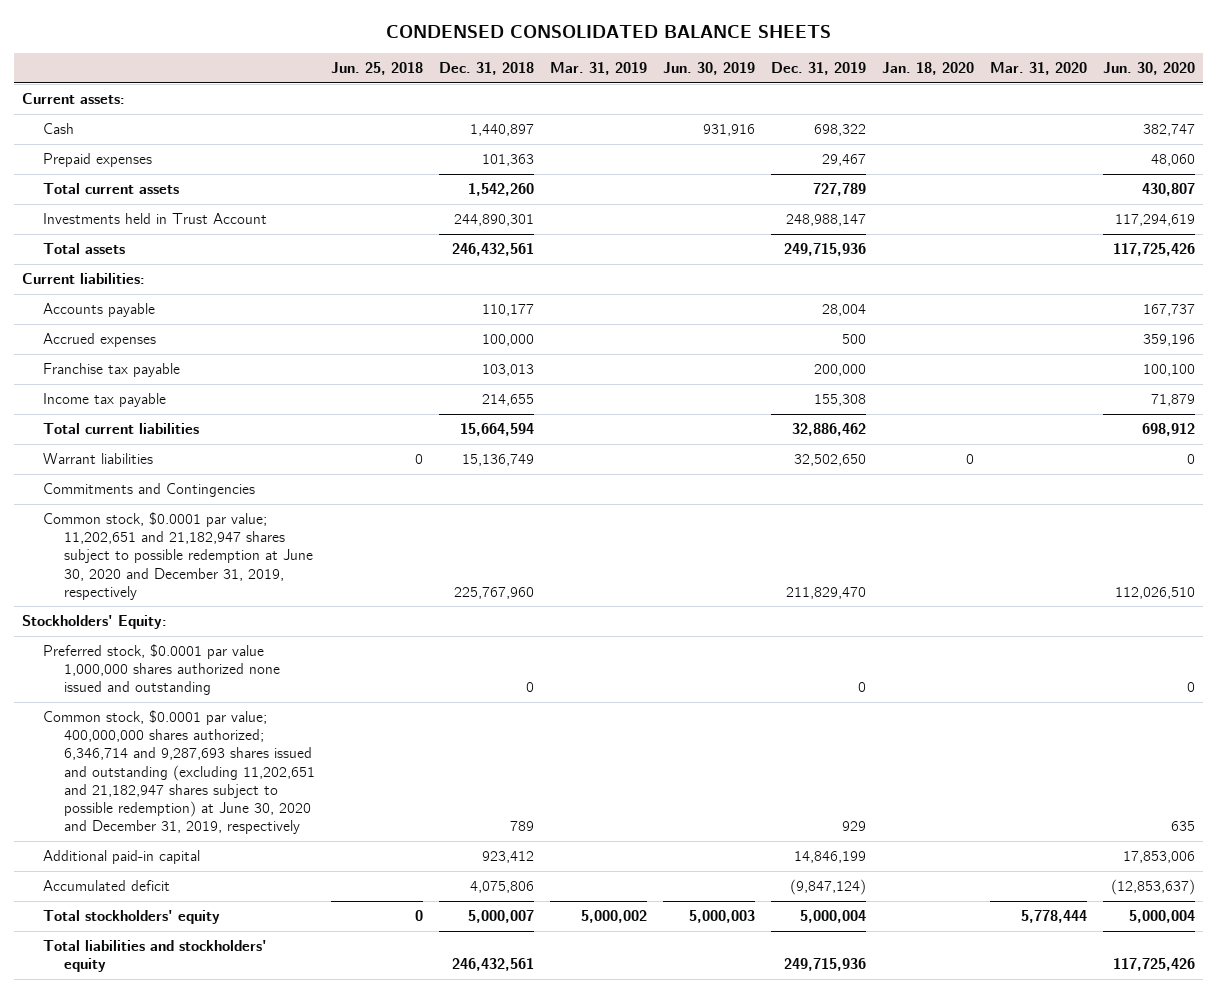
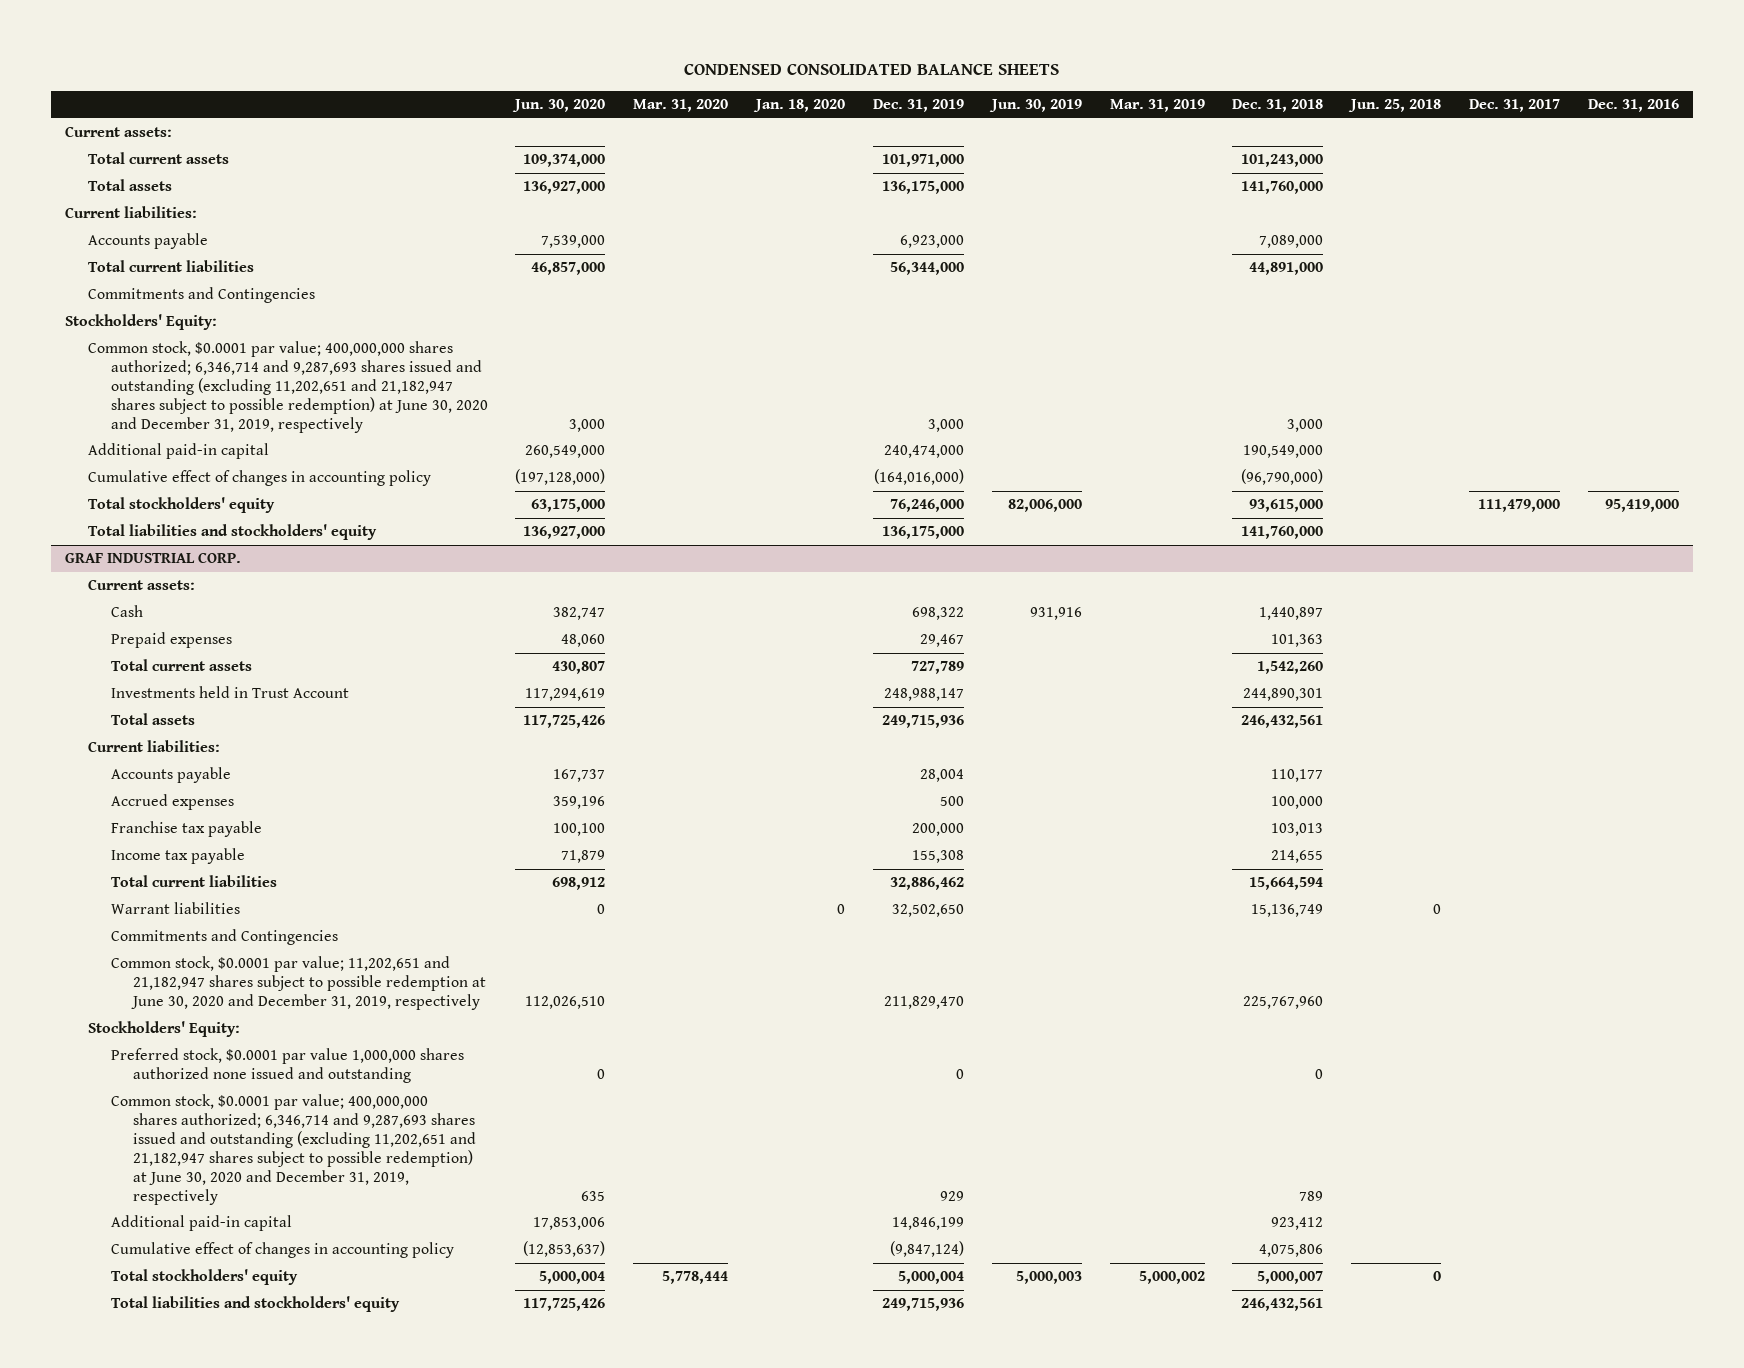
none -> [1469,98,1561,112] Dec. 31, 2017
none -> [1587,98,1679,112] Dec. 31, 2016
none -> [87,152,229,165] Total current assets
none -> [87,179,172,192] Total assets
none -> [65,206,198,219] Current liabilities:
none -> [87,233,208,250] Accounts payable
none -> [87,260,254,273] Total current liabilities
none -> [87,287,315,304] Commitments and Contingencies
none -> [65,314,218,331] Stockholders' Equity:
none -> [87,341,488,433] Common stock, $0.0001 par value; 400,000,000 shares authorized; 6,346,714 and 9,287,693 shares issued and outstanding (excluding 11,202,651 and 21,182,947 shares subject to possible redemption) at June 30, 2020 and December 31, 2019, respectively
none -> [87,443,269,460] Additional paid-in capital
none -> [87,470,431,487] Cumulative effect of changes in accounting policy
none -> [87,497,275,514] Total stockholders' equity
none -> [87,524,377,541] Total liabilities and stockholders' equity
none -> [65,552,242,564] GRAF INDUSTRIAL CORP.
none -> [87,579,195,591] Current assets:
[43,880,171,892] Accumulated deficit -> [110,1242,454,1259] Cumulative effect of changes in accounting policy

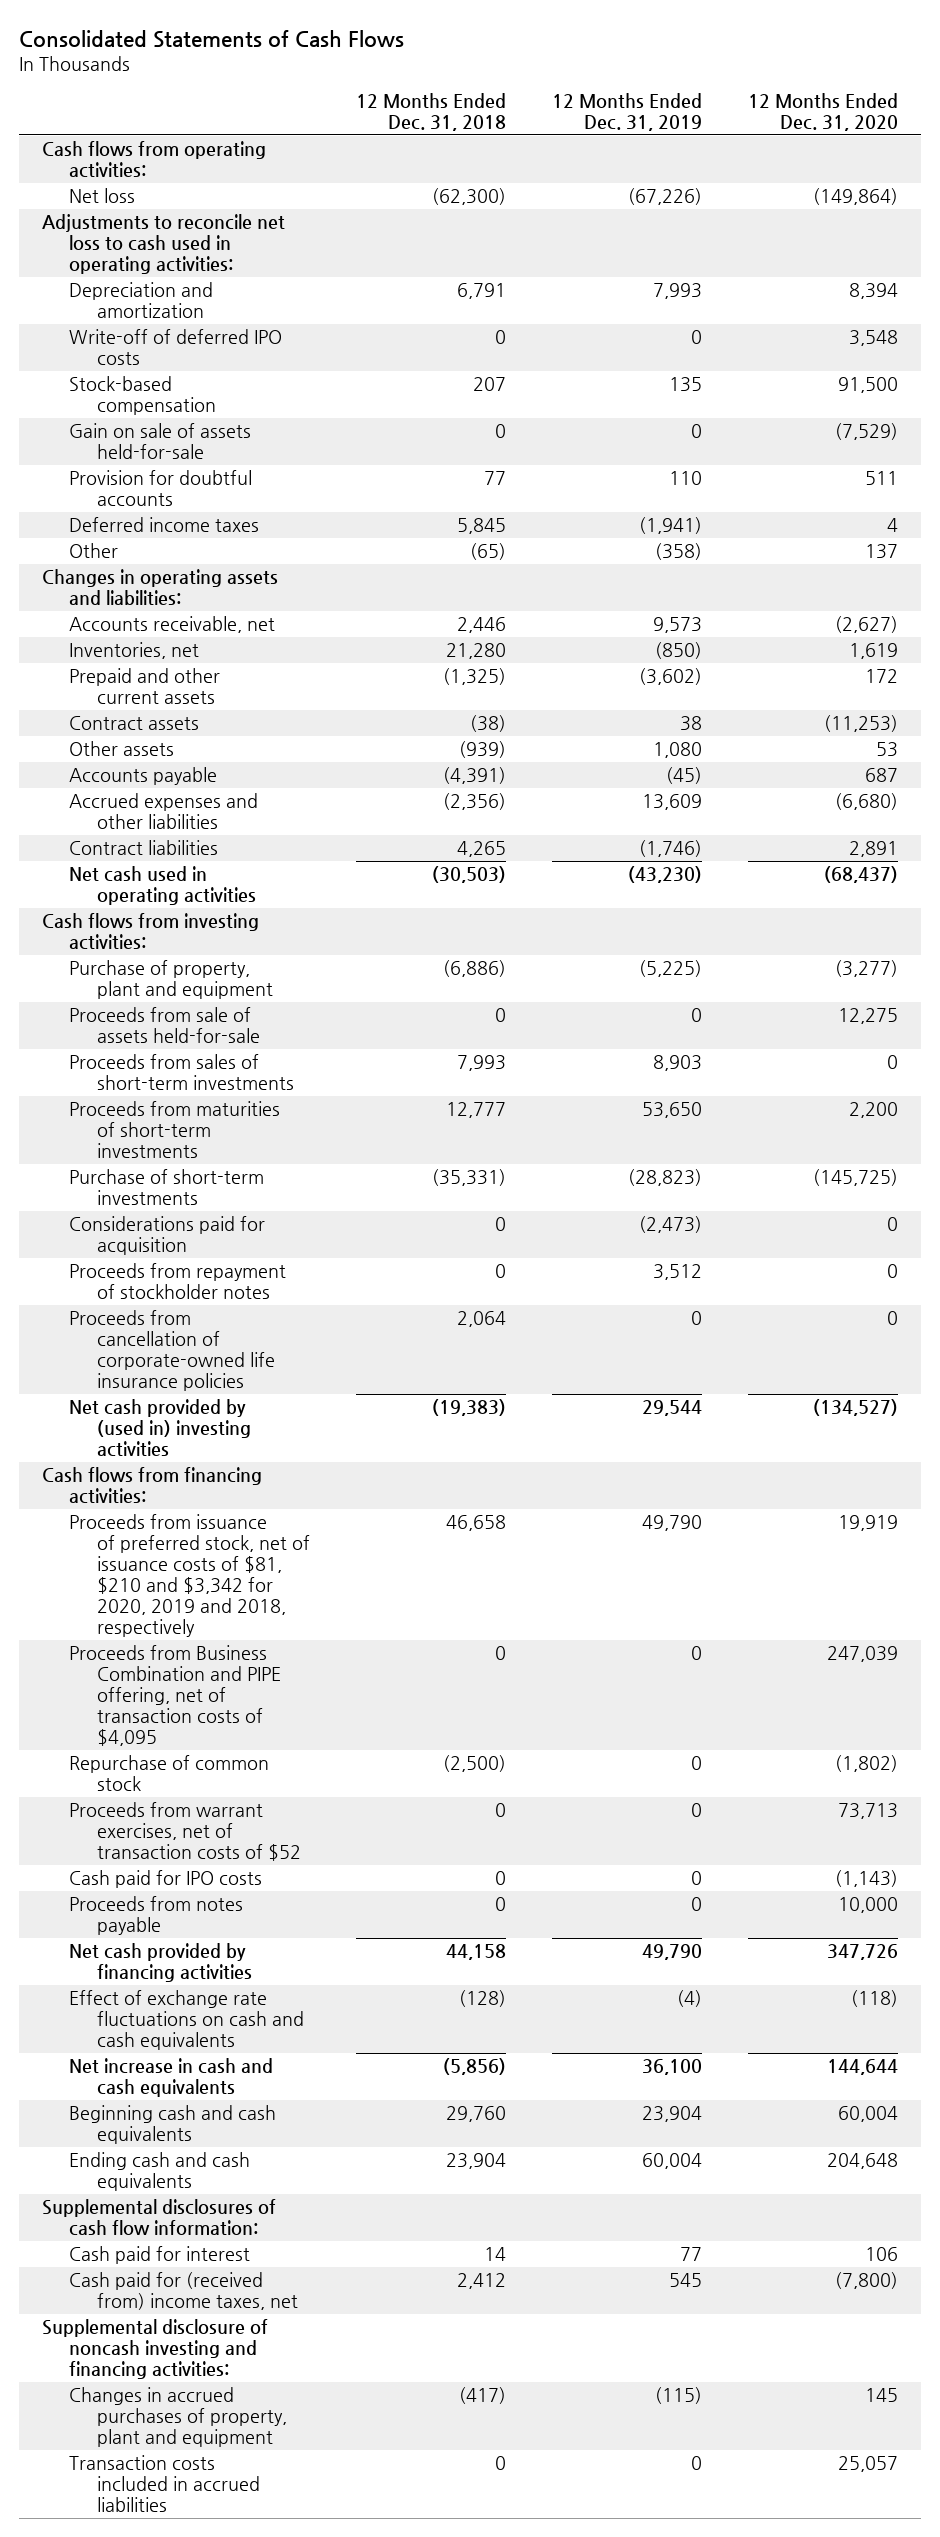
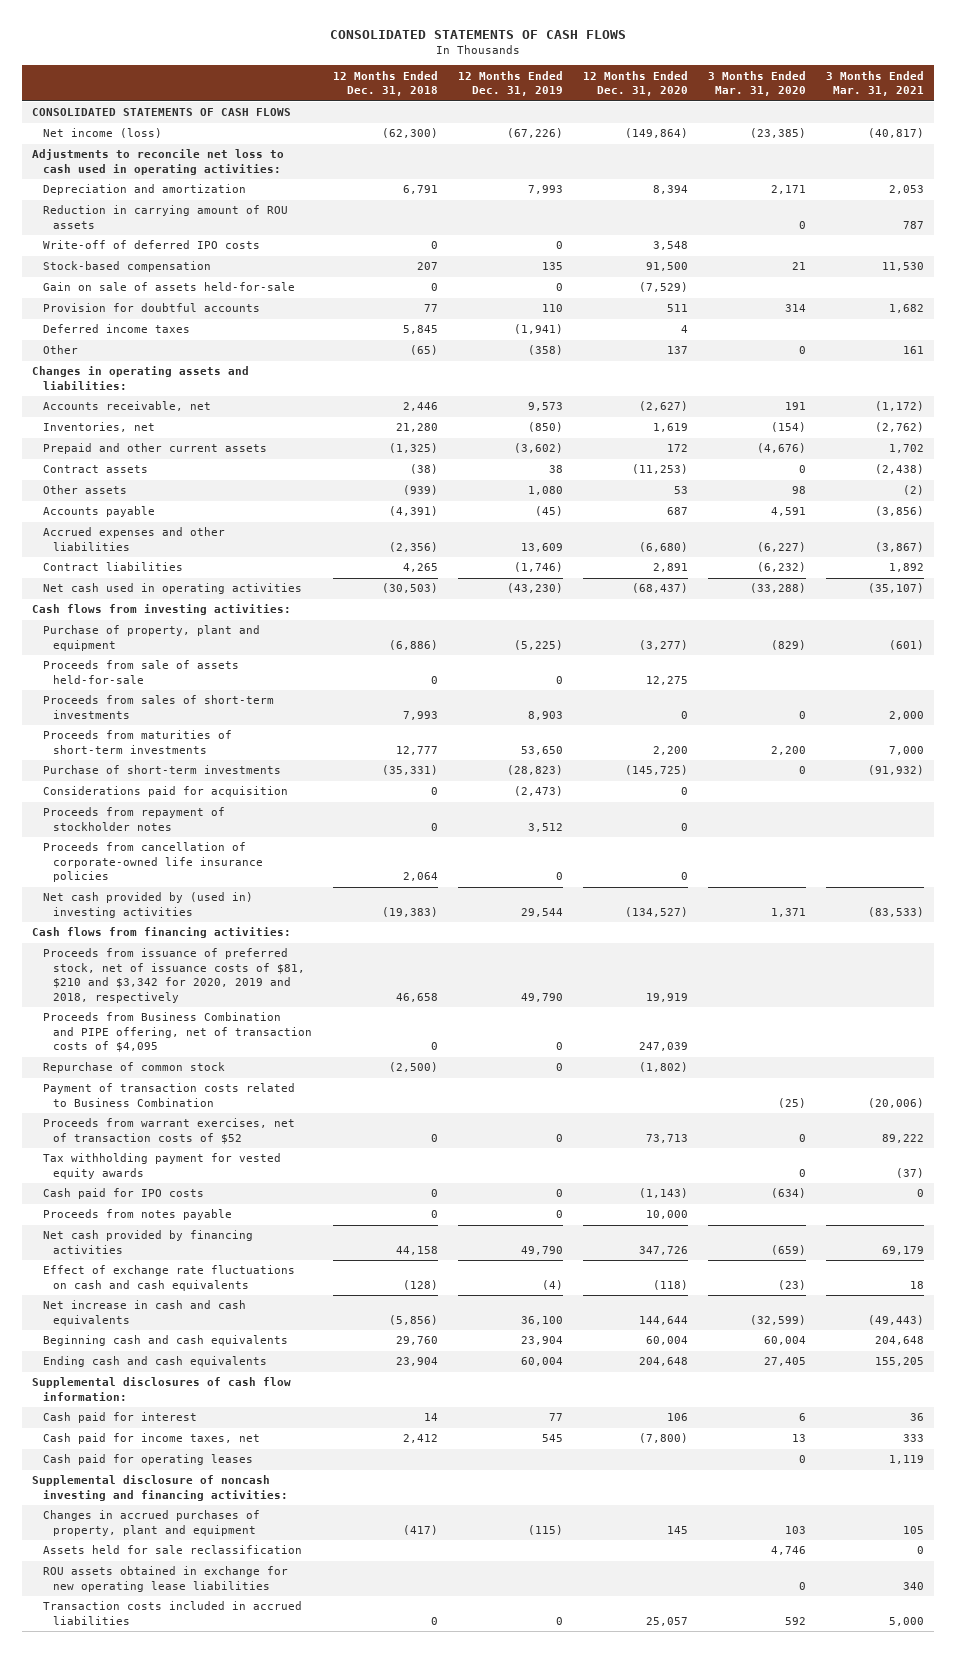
[18,30,404,49] Consolidated Statements of Cash Flows -> [330,30,627,40] CONSOLIDATED STATEMENTS OF CASH FLOWS
none -> [708,70,807,97] 3 Months Ended Mar. 31, 2020
none -> [826,70,925,97] 3 Months Ended Mar. 31, 2021
[41,141,266,179] Cash flows from operating activities: -> none
none -> [31,108,291,117] CONSOLIDATED STATEMENTS OF CASH FLOWS
[69,188,136,204] Net loss -> [42,128,162,139] Net income (loss)
none -> [42,205,288,229] Reduction in carrying amount of ROU assets
none -> [42,1083,295,1107] Payment of transaction costs related to Business Combination
none -> [42,1153,281,1179] Tax withholding payment for vested equity awards
[69,2272,298,2311] Cash paid for (received from) income taxes, net -> [42,1433,260,1445] Cash paid for income taxes, net
none -> [42,1454,253,1466] Cash paid for operating leases
none -> [42,1545,302,1555] Assets held for sale reclassification
none -> [42,1566,288,1592] ROU assets obtained in exchange for new operating lease liabilities

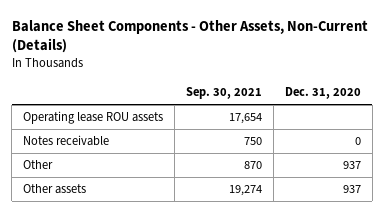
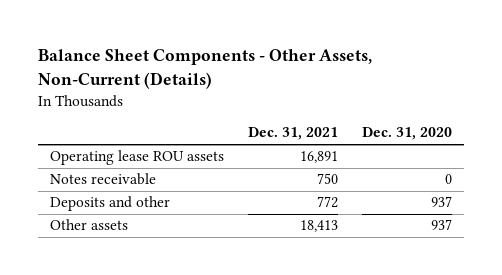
[185,87,262,100] Sep. 30, 2021 -> none
none -> [247,127,338,141] Dec. 31, 2021
[22,160,53,170] Other -> [49,196,170,212] Deposits and other

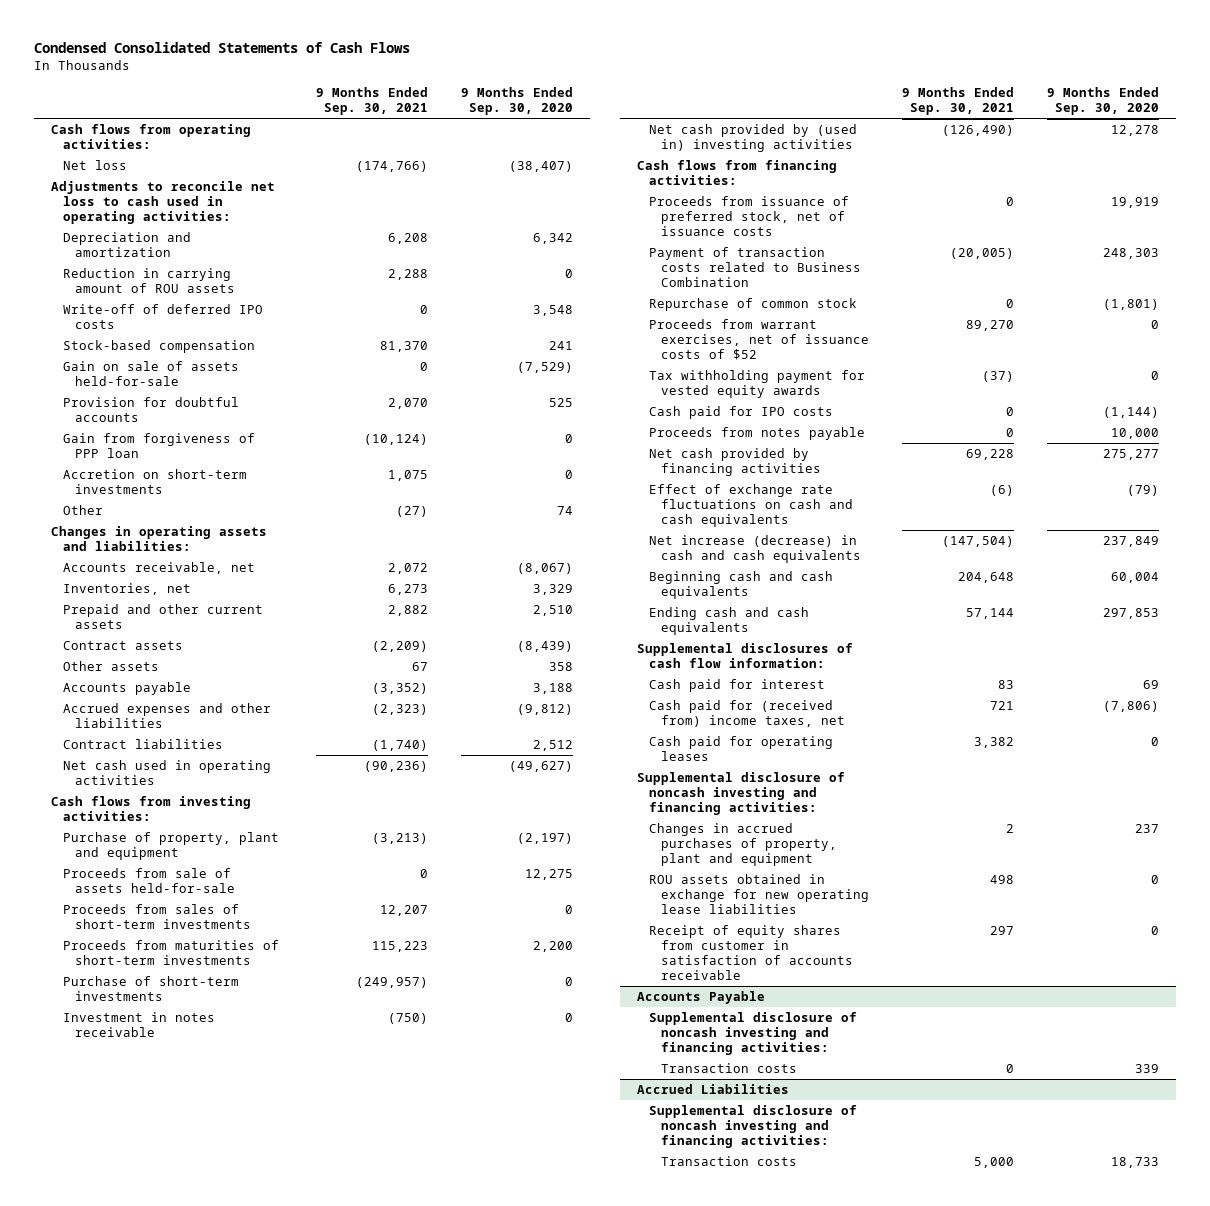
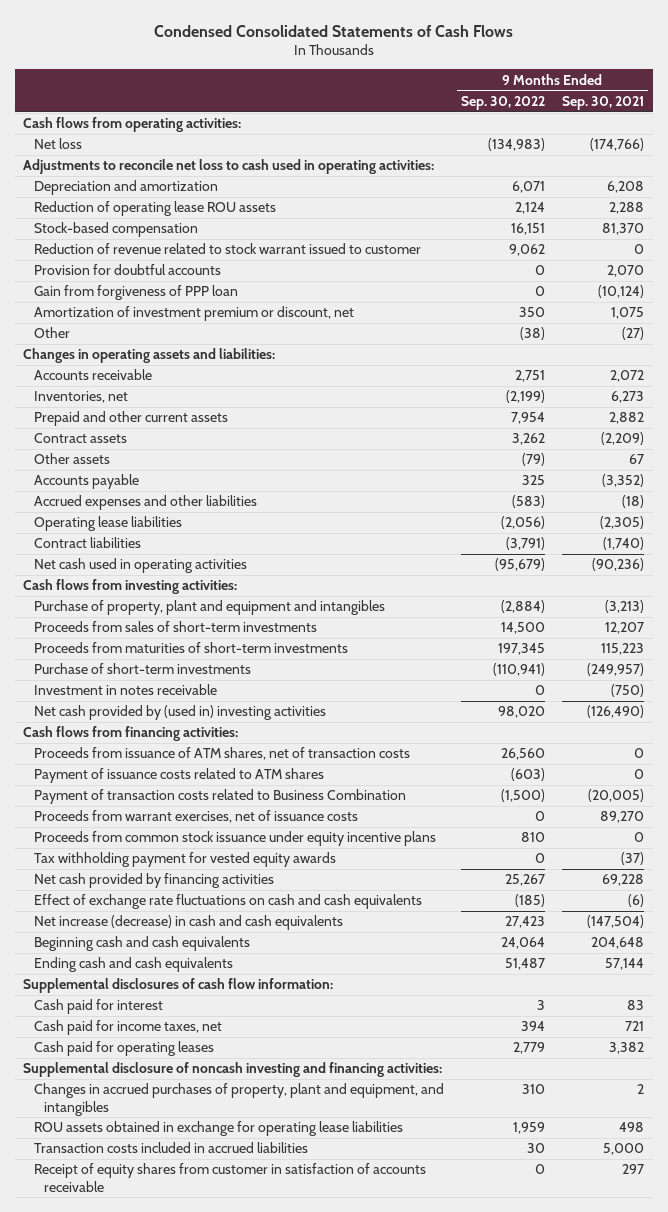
[461,87,574,116] 9 Months Ended Sep. 30, 2020 -> none
none -> [460,95,545,110] Sep. 30, 2022
[62,304,263,329] Write-off of deferred IPO costs -> none
[62,268,235,293] Reduction in carrying amount of ROU assets -> [33,201,276,217] Reduction of operating lease ROU assets
[62,361,239,386] Gain on sale of assets held-for-sale -> none
none -> [33,243,421,255] Reduction of revenue related to stock warrant issued to customer
[62,469,247,494] Accretion on short-term investments -> [33,306,354,322] Amortization of investment premium or discount, net
[62,562,255,575] Accounts receivable, net -> [33,369,152,381] Accounts receivable
[371,704,428,716] (2,323) -> [622,495,645,509] (18)
none -> [33,516,182,532] Operating lease liabilities
[62,868,235,893] Proceeds from sale of assets held-for-sale -> none
[62,832,279,860] Purchase of property, plant and equipment -> [33,600,385,616] Purchase of property, plant and equipment and intangibles
[648,196,849,236] Proceeds from issuance of preferred stock, net of issuance costs -> [33,747,410,761] Proceeds from issuance of ATM shares, net of transaction costs
none -> [33,768,324,784] Payment of issuance costs related to ATM shares
[648,298,857,312] Repurchase of common stock -> none
[648,319,869,360] Proceeds from warrant exercises, net of issuance costs of $52 -> [33,810,358,824] Proceeds from warrant exercises, net of issuance costs
none -> [33,831,436,847] Proceeds from common stock issuance under equity incentive plans
[648,406,833,420] Cash paid for IPO costs -> none
[648,427,865,441] Proceeds from notes payable -> none
[648,700,845,727] Cash paid for (received from) income taxes, net -> [33,1020,222,1036] Cash paid for income taxes, net
[648,823,837,866] Changes in accrued purchases of property, plant and equipment -> [33,1083,444,1116] Changes in accrued purchases of property, plant and equipment, and intangibles
[648,874,869,914] ROU assets obtained in exchange for new operating lease liabilities -> [33,1121,403,1137] ROU assets obtained in exchange for operating lease liabilities
none -> [33,1142,308,1154] Transaction costs included in accrued liabilities
[636,991,765,1005] Accounts Payable -> none
[648,1012,857,1055] Supplemental disclosure of noncash investing and financing activities: -> none
[660,1063,797,1074] Transaction costs -> none
[636,1084,789,1095] Accrued Liabilities -> none
[648,1105,857,1148] Supplemental disclosure of noncash investing and financing activities: -> none
[660,1156,797,1167] Transaction costs -> none

